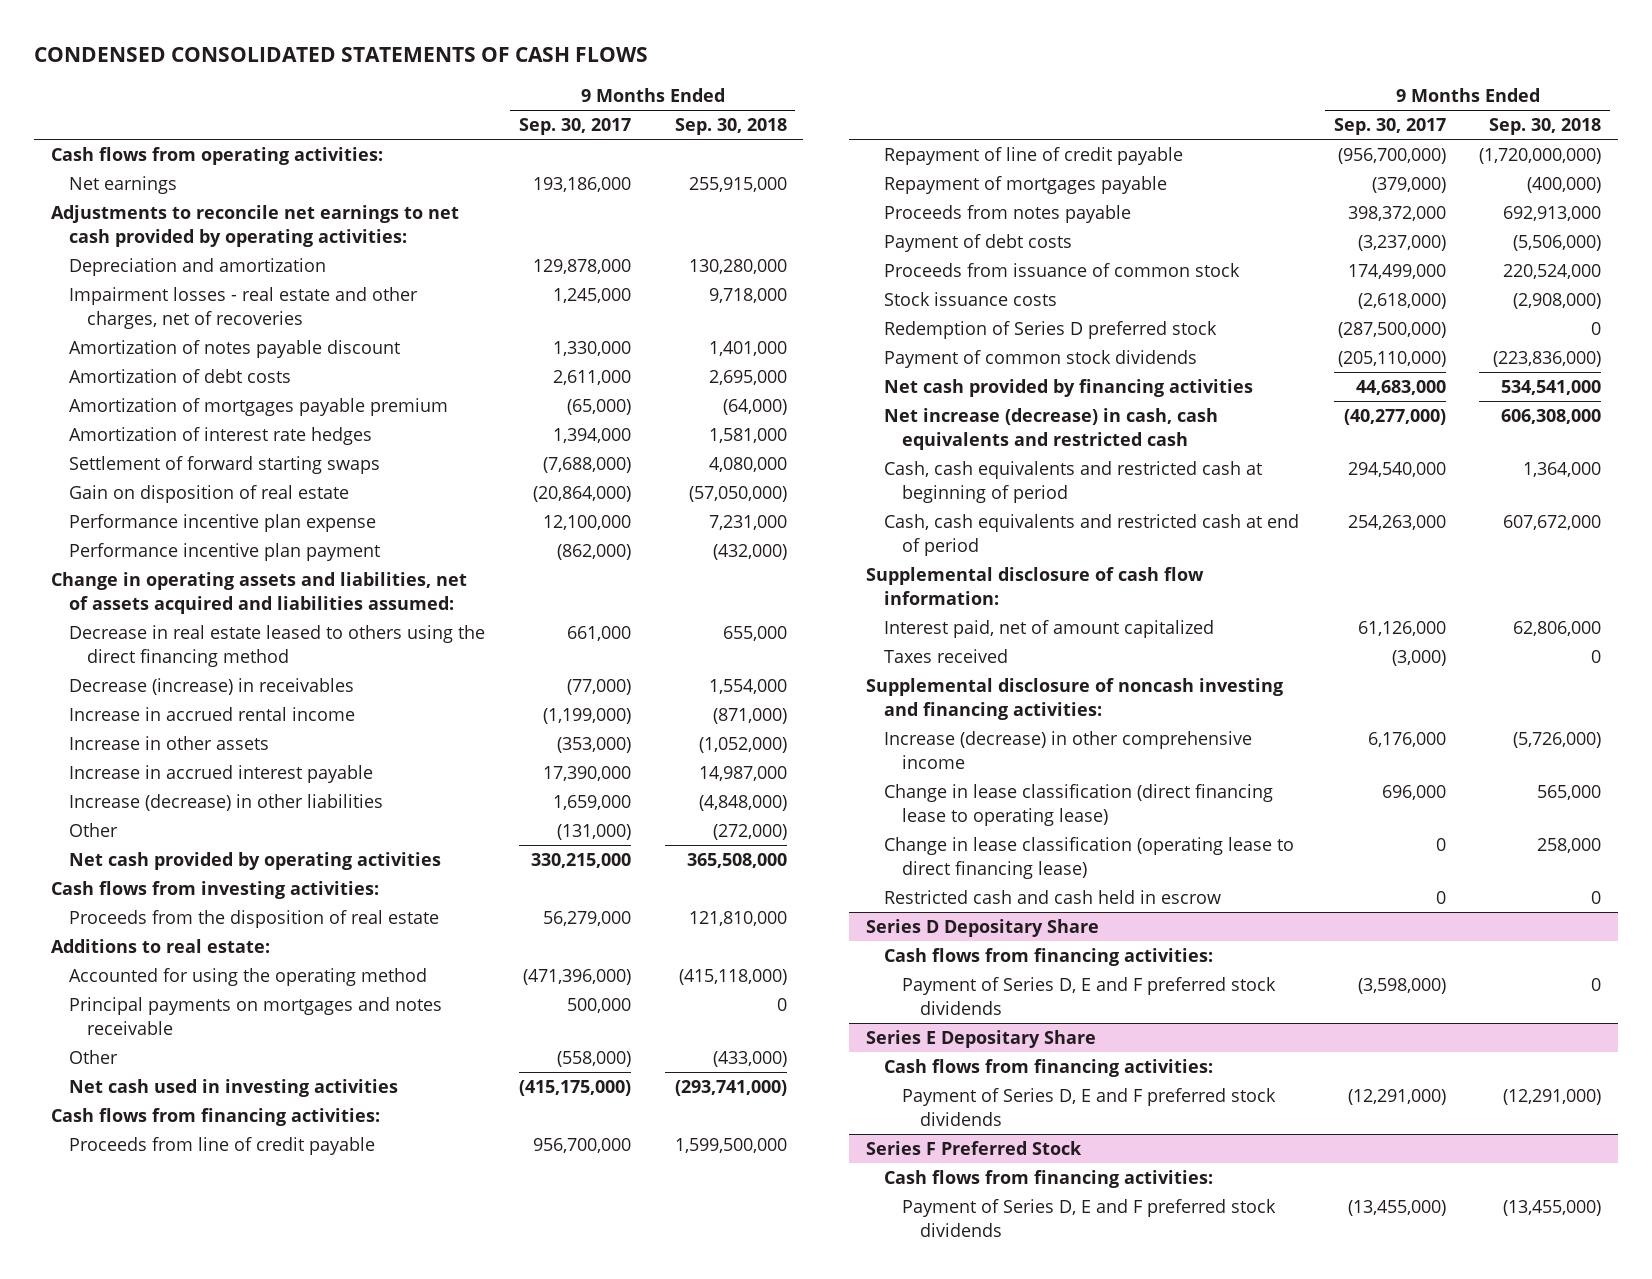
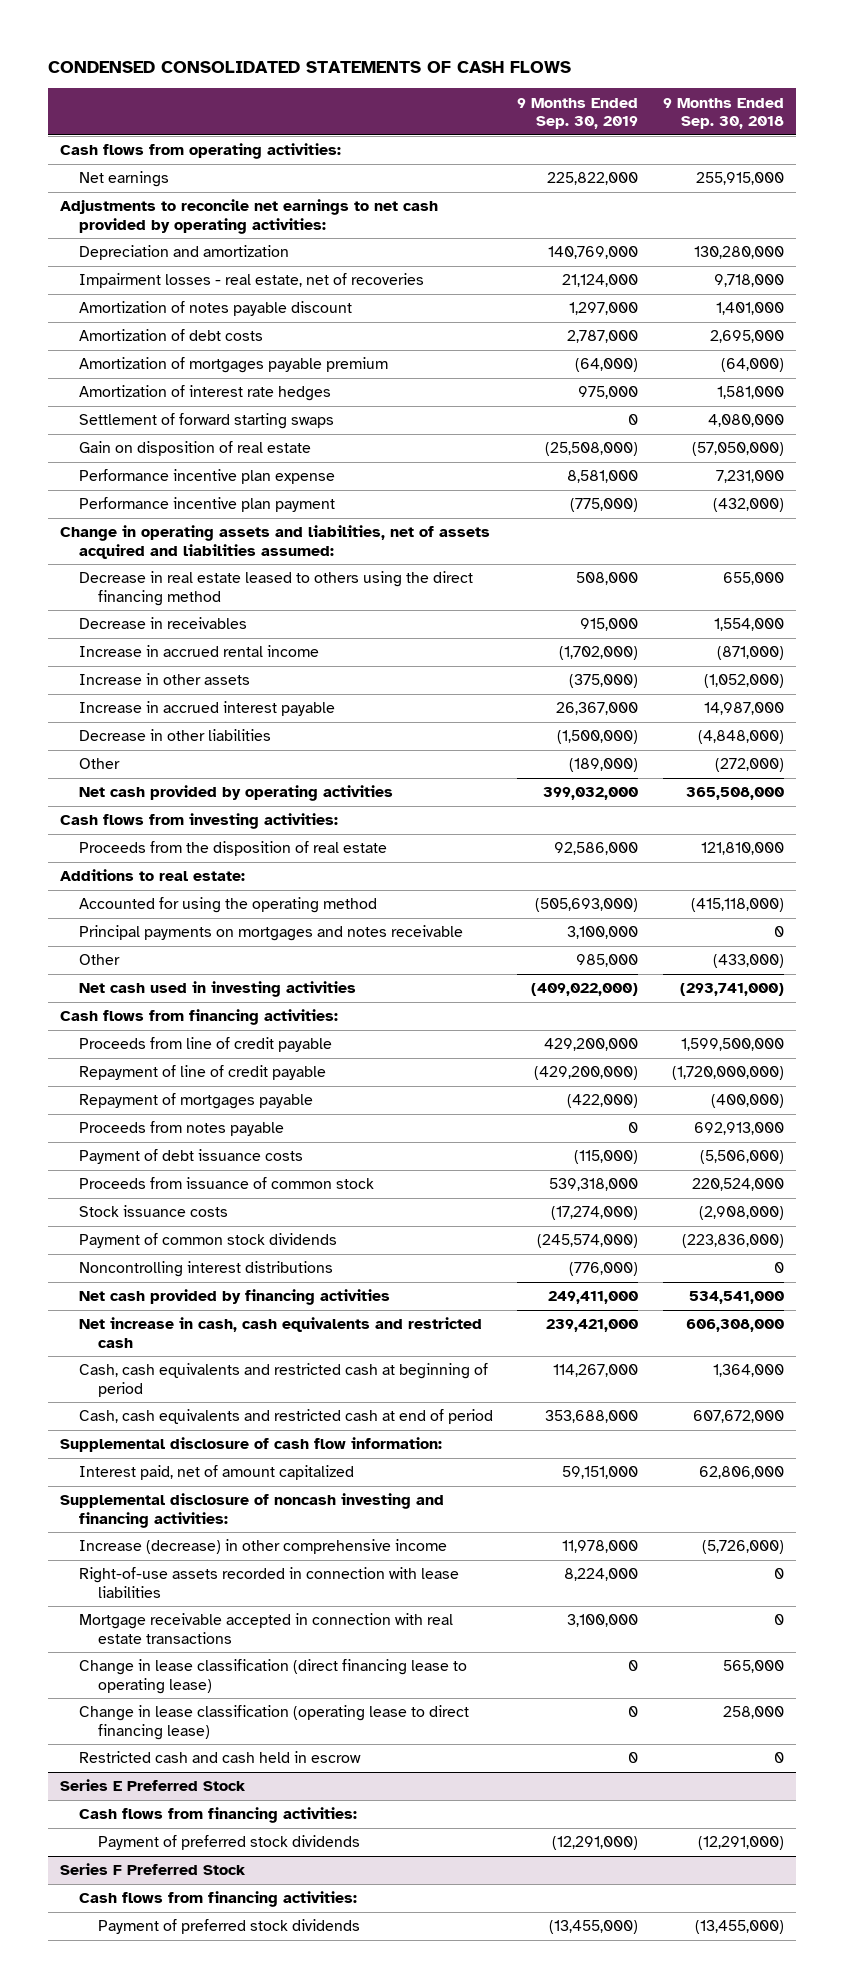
[518,118,631,136] Sep. 30, 2017 -> none
none -> [517,97,639,130] 9 Months Ended Sep. 30, 2019
[68,287,418,329] Impairment losses - real estate and other charges, net of recoveries -> [79,273,425,289] Impairment losses - real estate, net of recoveries
[68,678,354,696] Decrease (increase) in receivables -> [79,617,248,630] Decrease in receivables
[68,794,383,812] Increase (decrease) in other liabilities -> [79,729,272,742] Decrease in other liabilities
[883,234,1072,253] Payment of debt costs -> [79,1149,304,1165] Payment of debt issuance costs
[883,321,1217,340] Redemption of Series D preferred stock -> none
none -> [79,1261,334,1278] Noncontrolling interest distributions
[883,408,1218,450] Net increase (decrease) in cash, cash equivalents and restricted cash -> [79,1317,483,1348] Net increase in cash, cash equivalents and restricted cash
[883,649,1008,664] Taxes received -> none
none -> [79,1567,460,1598] Right-of-use assets recorded in connection with lease liabilities
none -> [79,1613,454,1644] Mortgage receivable accepted in connection with real estate transactions
[865,919,1099,938] Series D Depositary Share -> none
[883,948,1213,967] Cash flows from financing activities: -> none
[901,977,1276,1015] Payment of Series D, E and F preferred stock dividends -> none
[865,1030,1096,1049] Series E Depositary Share -> none
none -> [60,1779,247,1792] Series E Preferred Stock
[901,1088,1276,1126] Payment of Series D, E and F preferred stock dividends -> [98,1835,361,1851] Payment of preferred stock dividends
[901,1199,1276,1237] Payment of Series D, E and F preferred stock dividends -> [98,1919,361,1935] Payment of preferred stock dividends

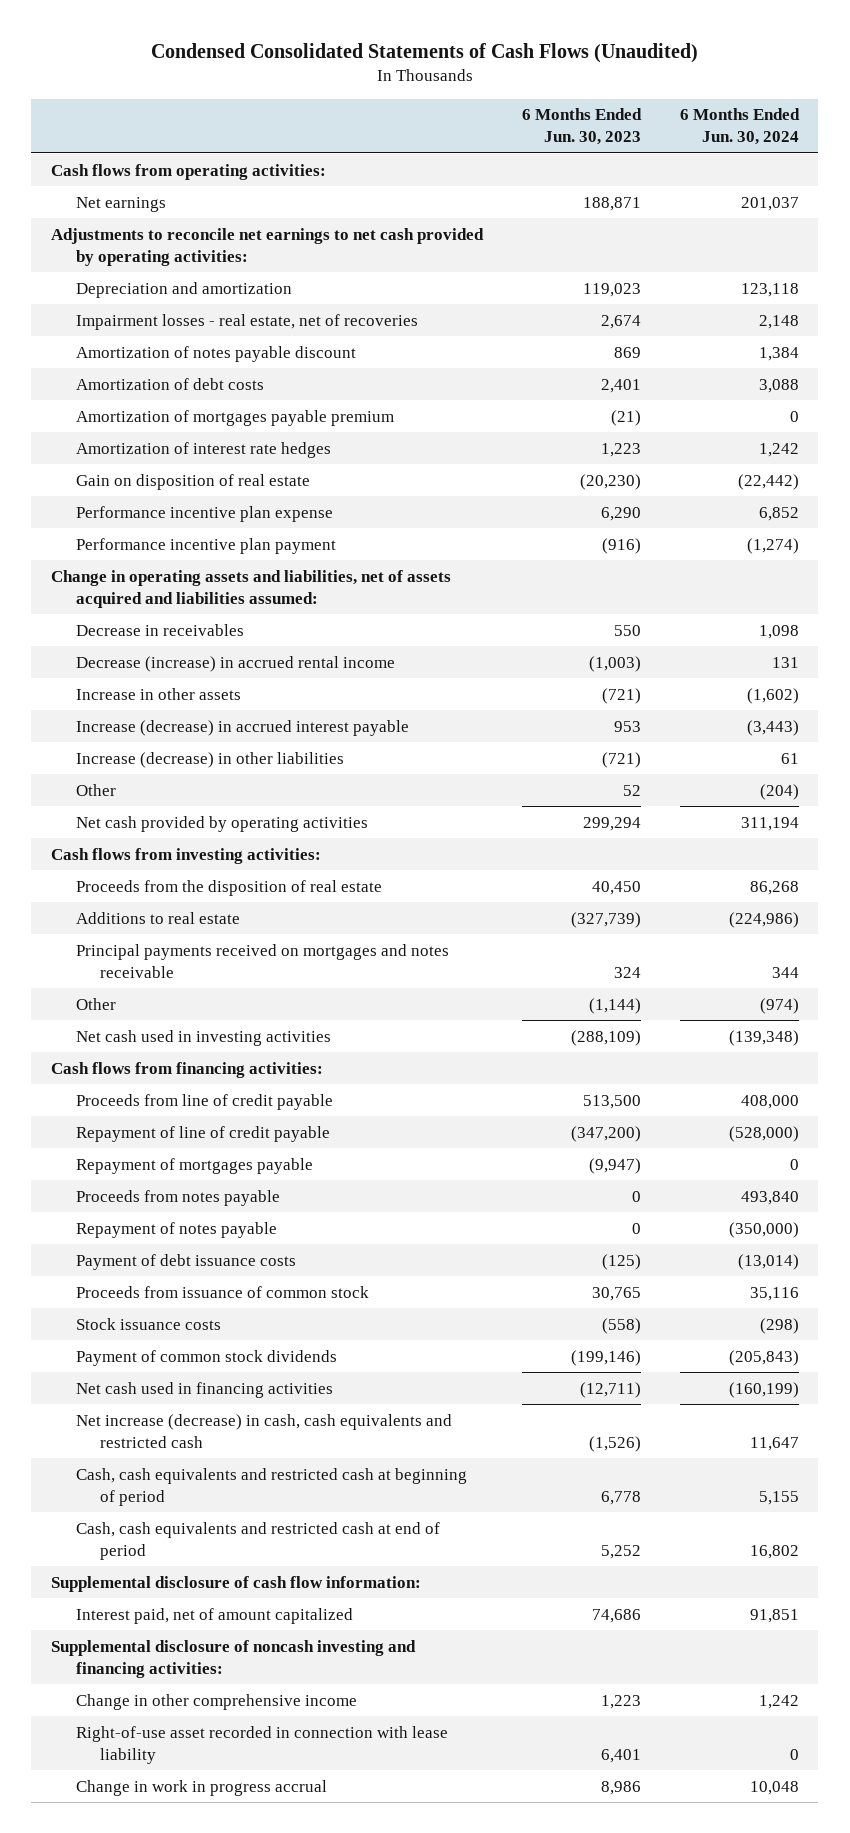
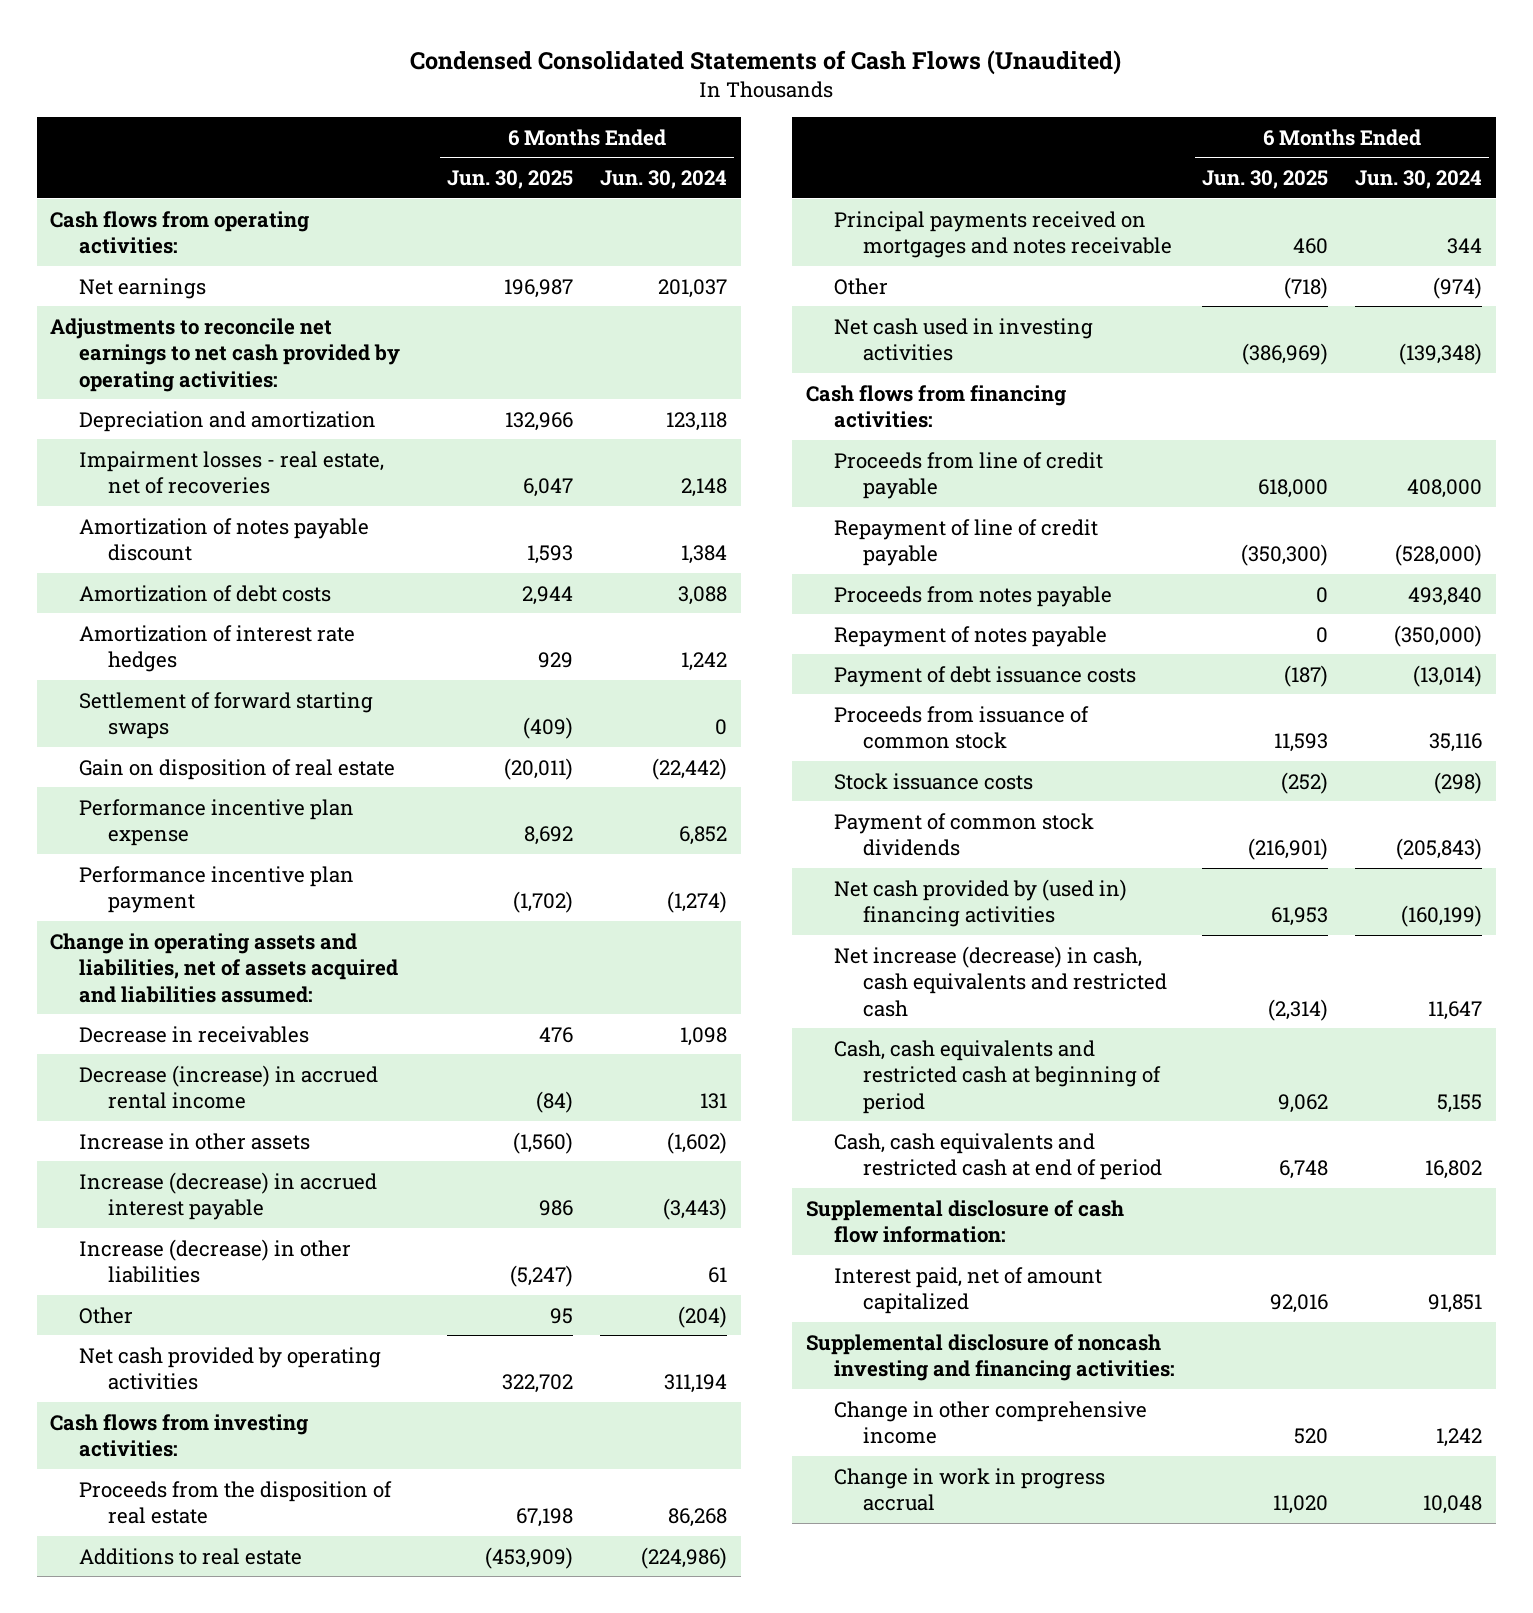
[521,108,642,146] 6 Months Ended Jun. 30, 2023 -> none
none -> [447,170,574,190] Jun. 30, 2025
[75,409,394,426] Amortization of mortgages payable premium -> none
none -> [79,691,374,740] Settlement of forward starting swaps
[75,1157,313,1174] Repayment of mortgages payable -> none
[75,1381,333,1398] Net cash used in financing activities -> [834,878,1128,928] Net cash provided by (used in) financing activities
[75,1725,448,1764] Right-of-use asset recorded in connection with lease liability -> none

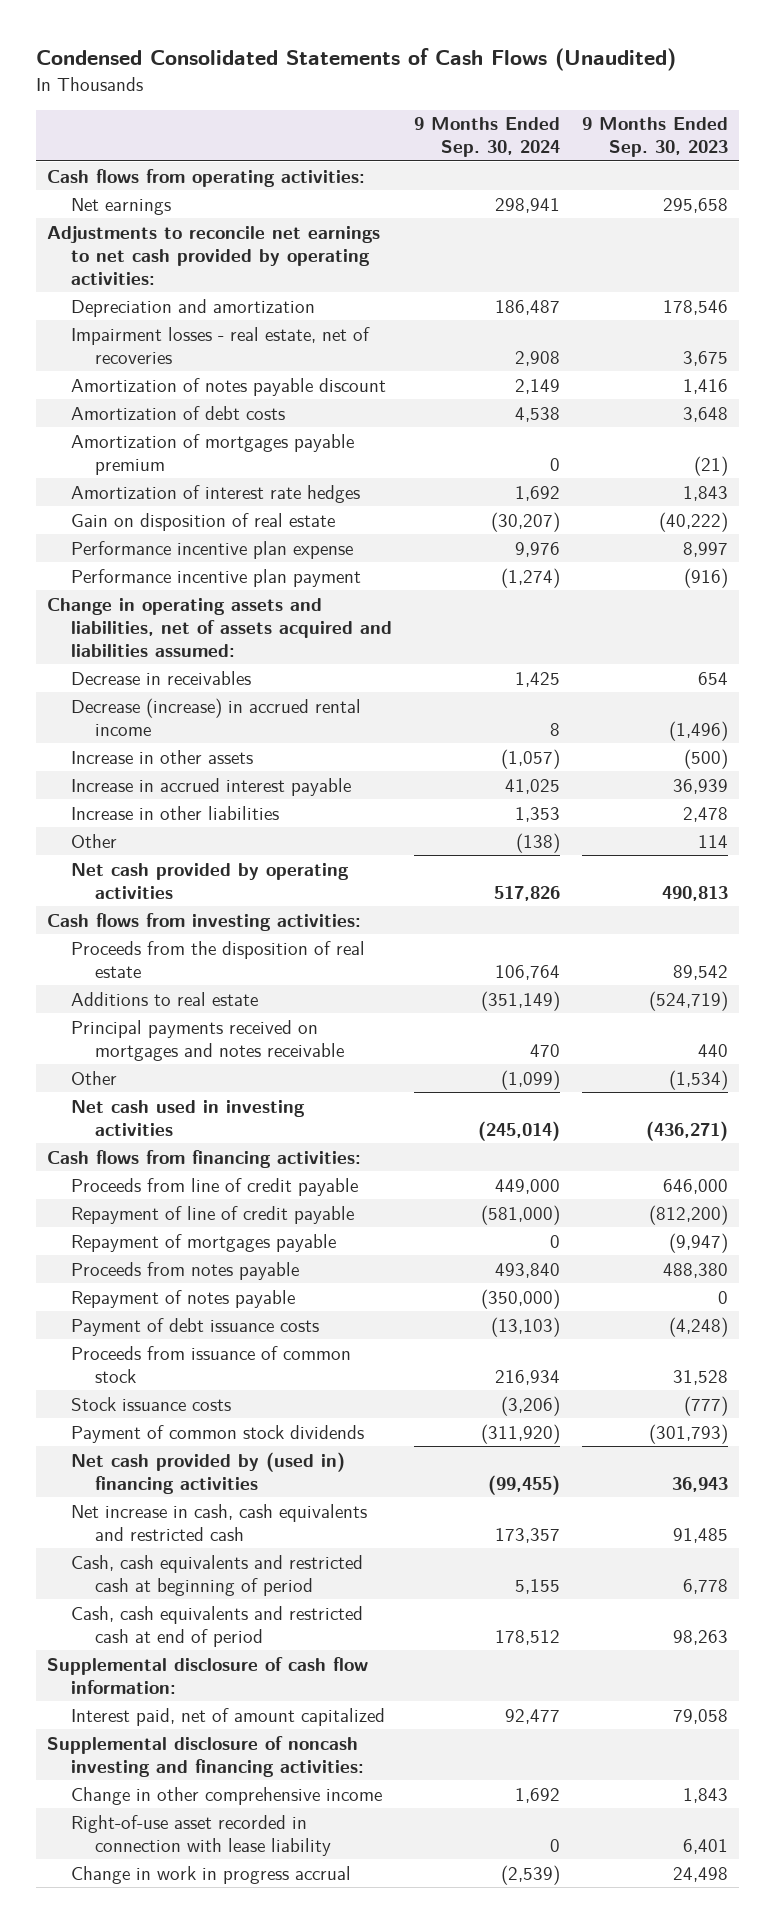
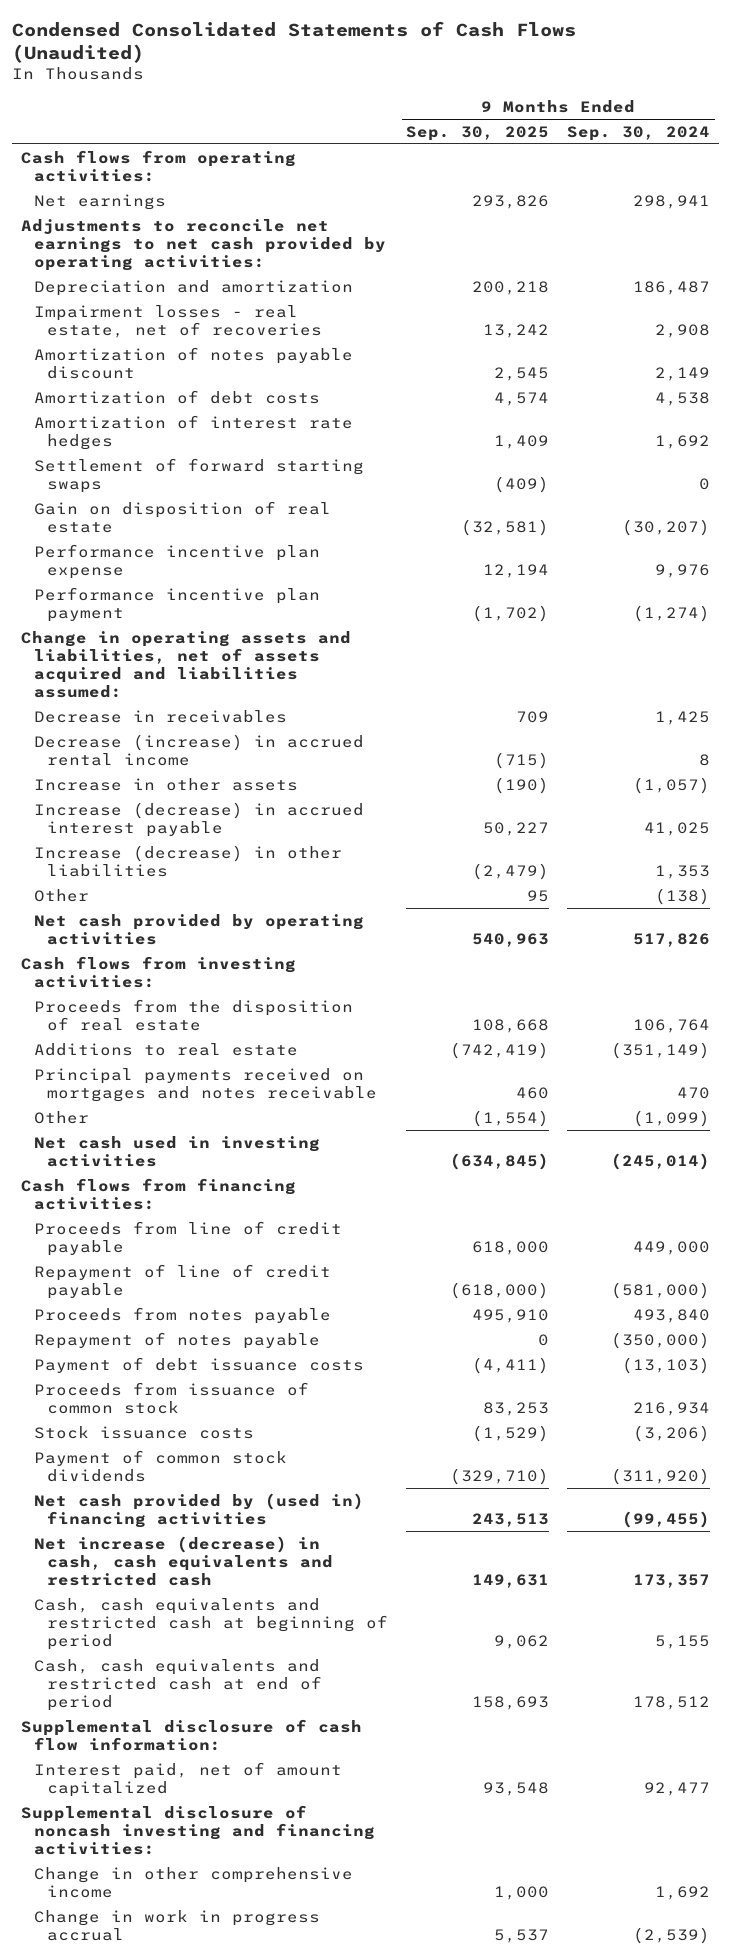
[582,117,729,158] 9 Months Ended Sep. 30, 2023 -> none
none -> [406,125,550,141] Sep. 30, 2025
[70,433,354,475] Amortization of mortgages payable premium -> none
none -> [34,457,365,493] Settlement of forward starting swaps
[70,777,351,796] Increase in accrued interest payable -> [34,801,365,837] Increase (decrease) in accrued interest payable
[70,805,279,820] Increase in other liabilities -> [34,844,343,877] Increase (decrease) in other liabilities
[70,1233,336,1252] Repayment of mortgages payable -> none
[70,1503,367,1541] Net increase in cash, cash equivalents and restricted cash -> [34,1535,334,1587] Net increase (decrease) in cash, cash equivalents and restricted cash
[70,1814,331,1856] Right-of-use asset recorded in connection with lease liability -> none

